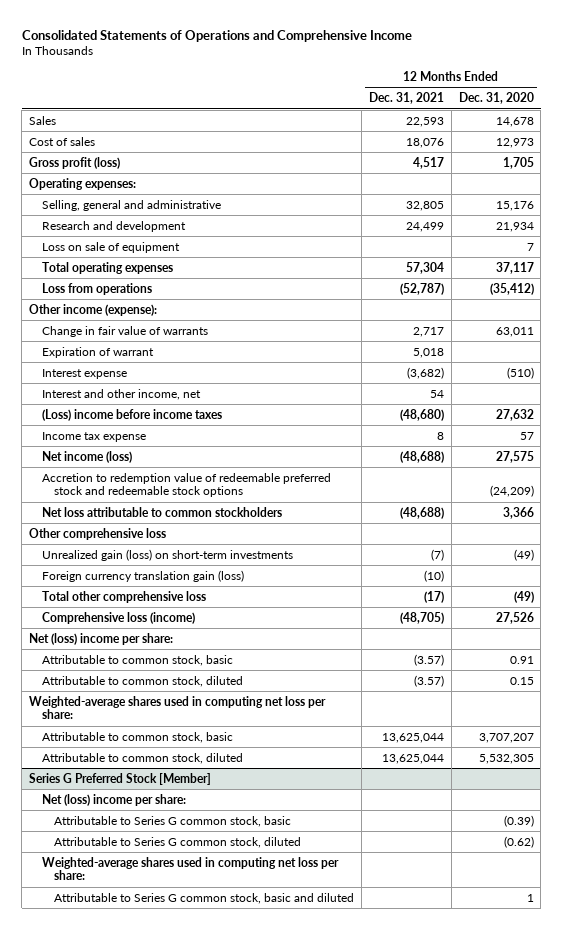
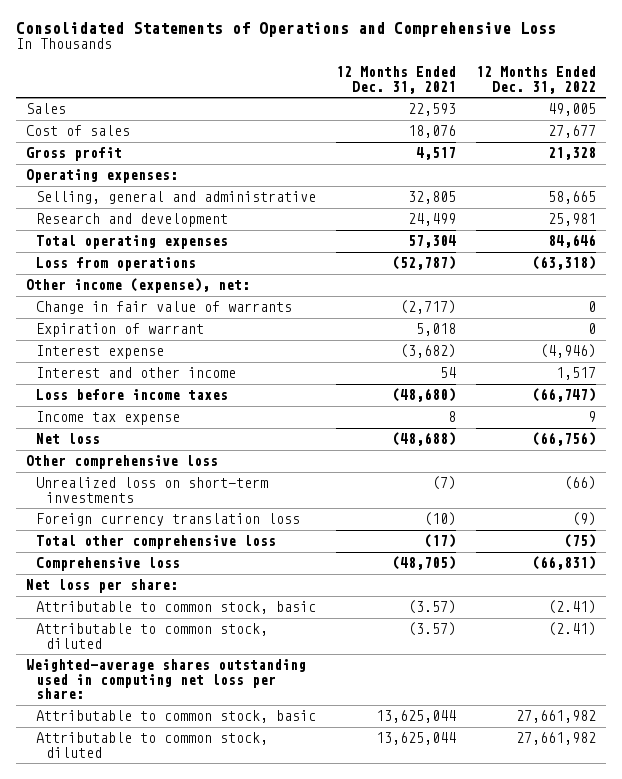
[21,29,412,42] Consolidated Statements of Operations and Comprehensive Income -> [16,21,557,37] Consolidated Statements of Operations and Comprehensive Loss
[458,92,534,105] Dec. 31, 2020 -> none
none -> [476,66,597,94] 12 Months Ended Dec. 31, 2022
[29,156,121,169] Gross profit (loss) -> [26,147,123,162] Gross profit
[41,241,180,253] Loss on sale of equipment -> none
[29,303,158,316] Other income (expense): -> [26,278,251,294] Other income (expense), net:
[412,326,444,337] 2,717 -> [400,300,457,315] (2,717)
[41,388,201,400] Interest and other income, net -> [35,367,236,379] Interest and other income
[41,408,222,421] (Loss) income before income taxes -> [35,389,228,401] Loss before income taxes
[41,472,331,498] Accretion to redemption value of redeemable preferred stock and redeemable stock options -> none
[41,506,282,517] Net loss attributable to common stockholders -> none
[41,450,132,463] Net income (loss) -> [35,433,100,445] Net loss
[41,548,293,561] Unrealized gain (loss) on short-term investments -> [35,477,268,503] Unrealized loss on short-term investments
[41,569,244,582] Foreign currency translation gain (loss) -> [35,513,300,527] Foreign currency translation loss
[41,611,195,624] Comprehensive loss (income) -> [35,557,180,572] Comprehensive loss
[29,632,174,645] Net (loss) income per share: -> [26,579,179,594] Net loss per share:
[29,695,327,720] Weighted-average shares used in computing net loss per share: -> [26,659,307,700] Weighted-average shares outstanding used in computing net loss per share:
[29,772,212,785] Series G Preferred Stock [Member] -> none
[41,793,186,806] Net (loss) income per share: -> none
[54,815,292,827] Attributable to Series G common stock, basic -> none
[54,836,302,848] Attributable to Series G common stock, diluted -> none
[41,856,339,881] Weighted-average shares used in computing net loss per share: -> none
[54,892,355,904] Attributable to Series G common stock, basic and diluted -> none

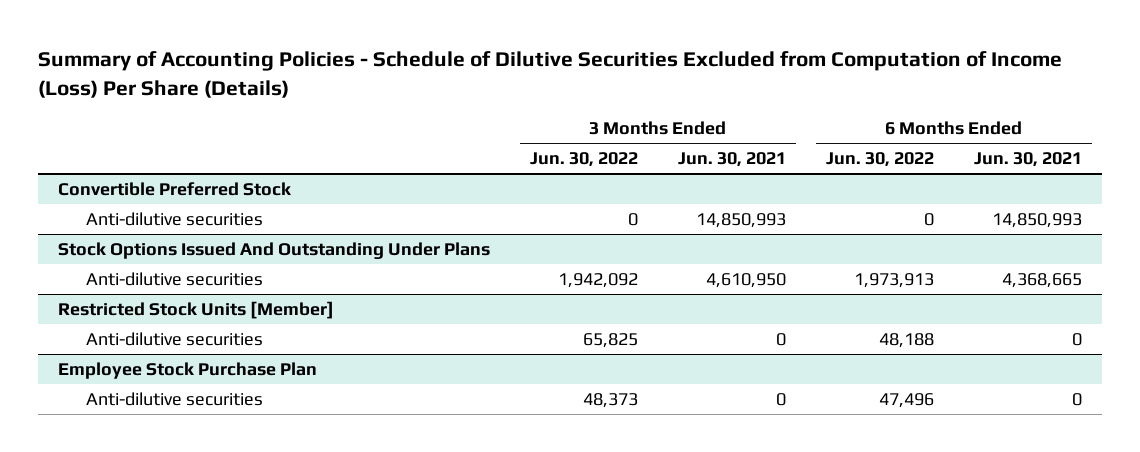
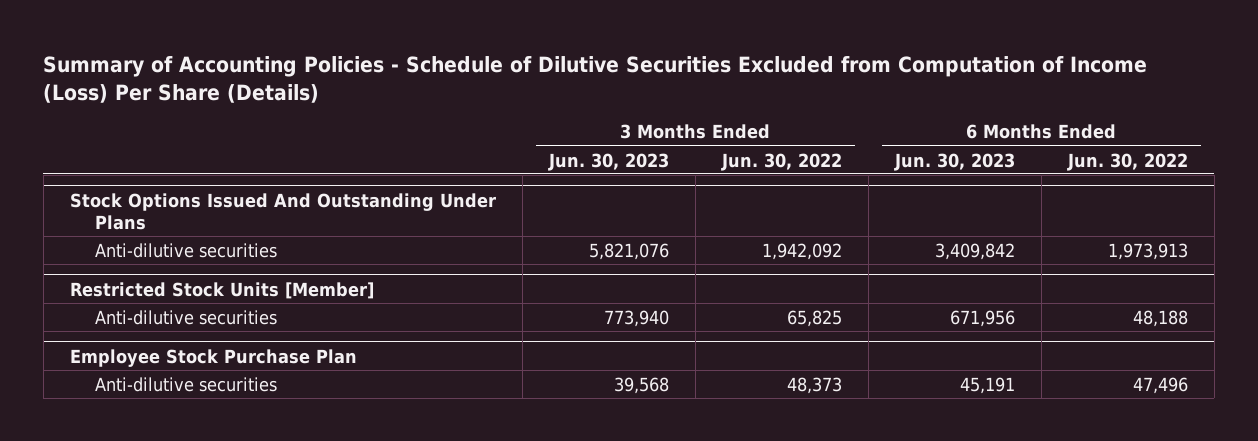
[677,152,786,168] Jun. 30, 2021 -> none
[973,152,1082,168] Jun. 30, 2021 -> none
none -> [547,152,669,171] Jun. 30, 2023
none -> [893,152,1015,171] Jun. 30, 2023
[58,182,292,197] Convertible Preferred Stock -> none
[86,212,264,227] Anti-dilutive securities -> none

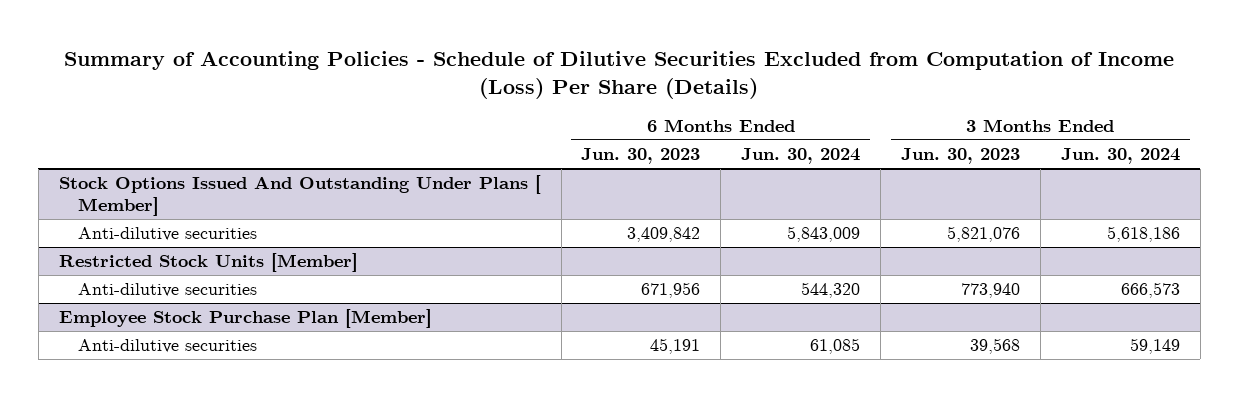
[720,152,842,171] Jun. 30, 2022 -> none
[1066,152,1188,171] Jun. 30, 2022 -> none
none -> [741,148,861,165] Jun. 30, 2024
none -> [1060,148,1180,165] Jun. 30, 2024
[69,192,496,230] Stock Options Issued And Outstanding Under Plans -> [58,175,541,216] Stock Options Issued And Outstanding Under Plans [ Member]
[69,348,357,367] Employee Stock Purchase Plan -> [58,309,432,329] Employee Stock Purchase Plan [Member]

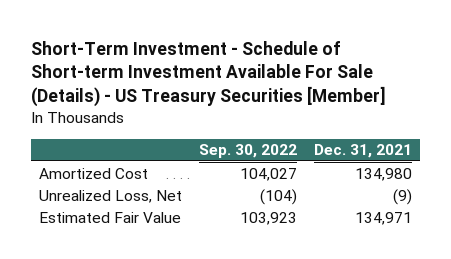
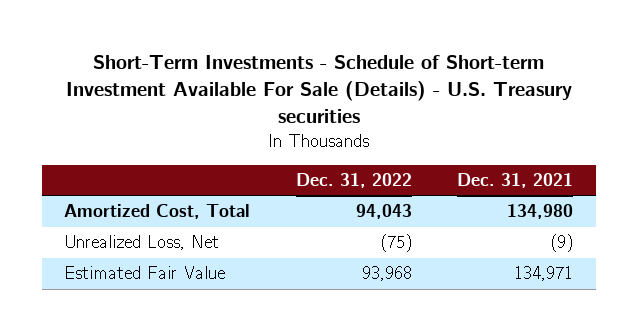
[30,40,386,108] Short-Term Investment - Schedule of Short-term Investment Available For Sale (Details) - US Treasury Securities [Member] -> [65,54,572,124] Short-Term Investments - Schedule of Short-term Investment Available For Sale (Details) - U.S. Treasury securities
[198,144,297,159] Sep. 30, 2022 -> none
none -> [295,172,412,188] Dec. 31, 2022
[39,167,149,179] Amortized Cost -> [64,204,251,220] Amortized Cost, Total

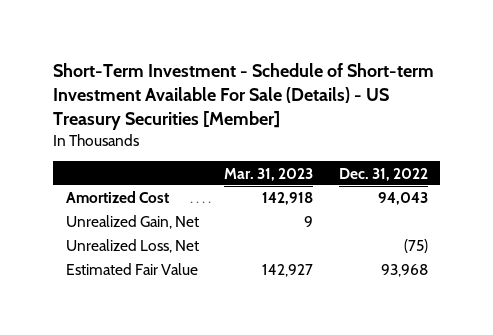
[65,54,572,124] Short-Term Investments - Schedule of Short-term Investment Available For Sale (Details) - U.S. Treasury securities -> [52,62,434,130] Short-Term Investment - Schedule of Short-term Investment Available For Sale (Details) - US Treasury Securities [Member]
[456,172,573,188] Dec. 31, 2021 -> none
none -> [224,167,314,181] Mar. 31, 2023
[64,204,251,220] Amortized Cost, Total -> [65,191,169,204] Amortized Cost
none -> [65,215,199,230] Unrealized Gain, Net

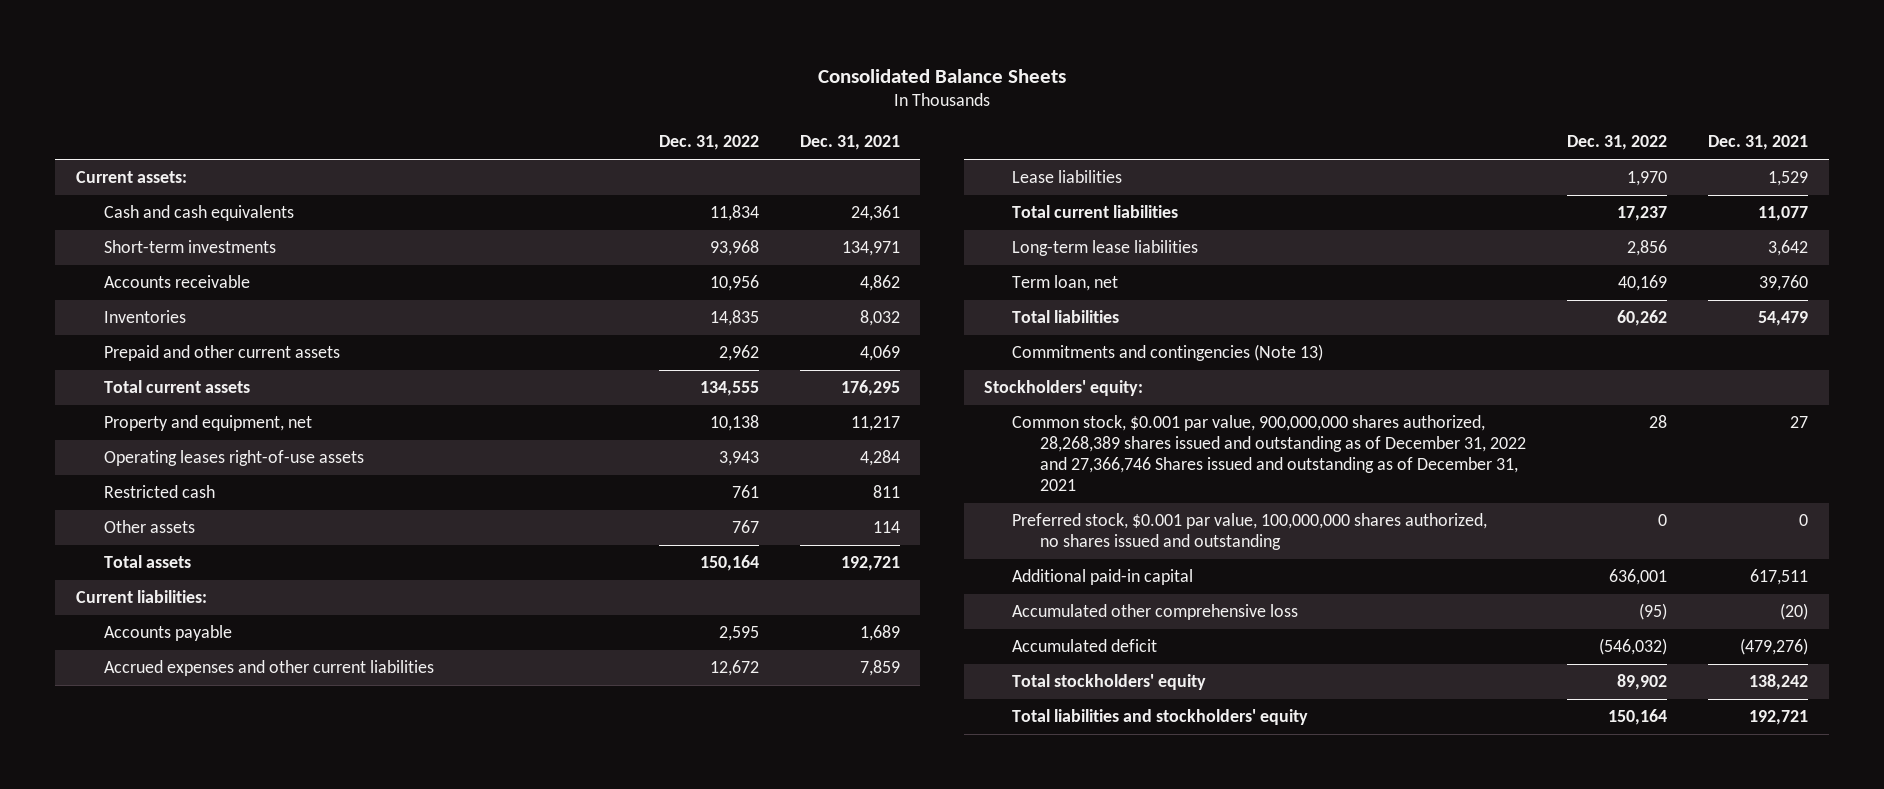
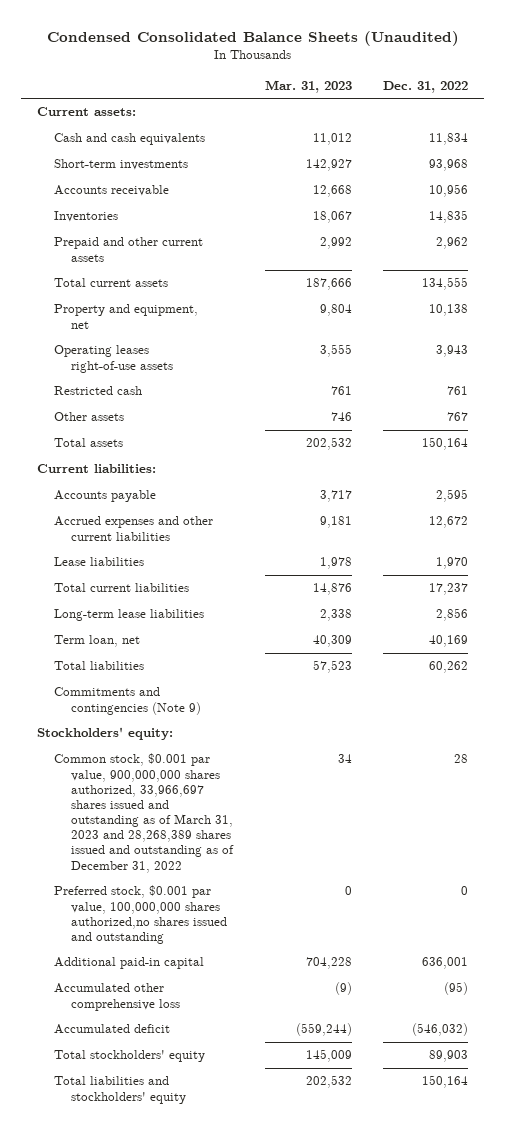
[817,68,1066,83] Consolidated Balance Sheets -> [46,30,459,46] Condensed Consolidated Balance Sheets (Unaudited)
[799,135,900,151] Dec. 31, 2021 -> none
none -> [264,80,352,94] Mar. 31, 2023
[1012,344,1324,362] Commitments and contingencies (Note 13) -> [54,687,202,715] Commitments and contingencies (Note 9)
[1012,415,1527,491] Common stock, $0.001 par value, 900,000,000 shares authorized, 28,268,389 shares issued and outstanding as of December 31, 2022 and 27,366,746 Shares issued and outstanding as of December 31, 2021 -> [54,753,235,873] Common stock, $0.001 par value, 900,000,000 shares authorized, 33,966,697 shares issued and outstanding as of March 31, 2023 and 28,268,389 shares issued and outstanding as of December 31, 2022
[1012,513,1488,551] Preferred stock, $0.001 par value, 100,000,000 shares authorized, no shares issued and outstanding -> [54,885,228,944] Preferred stock, $0.001 par value, 100,000,000 shares authorized,no shares issued and outstanding
[1617,674,1668,691] 89,902 -> [429,1050,469,1063] 89,903

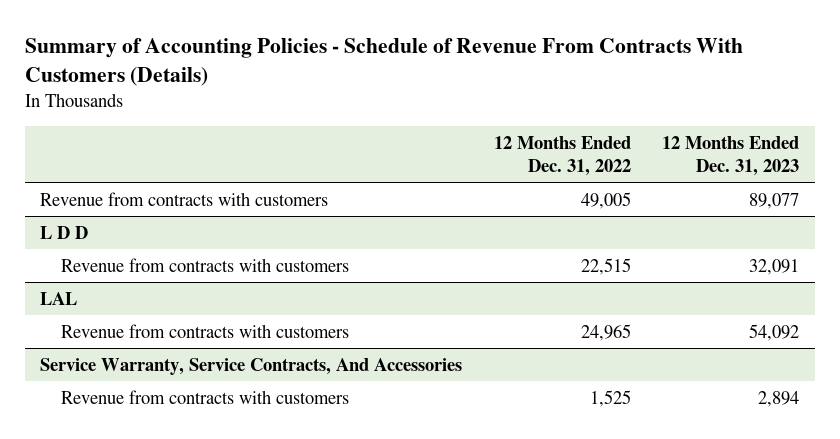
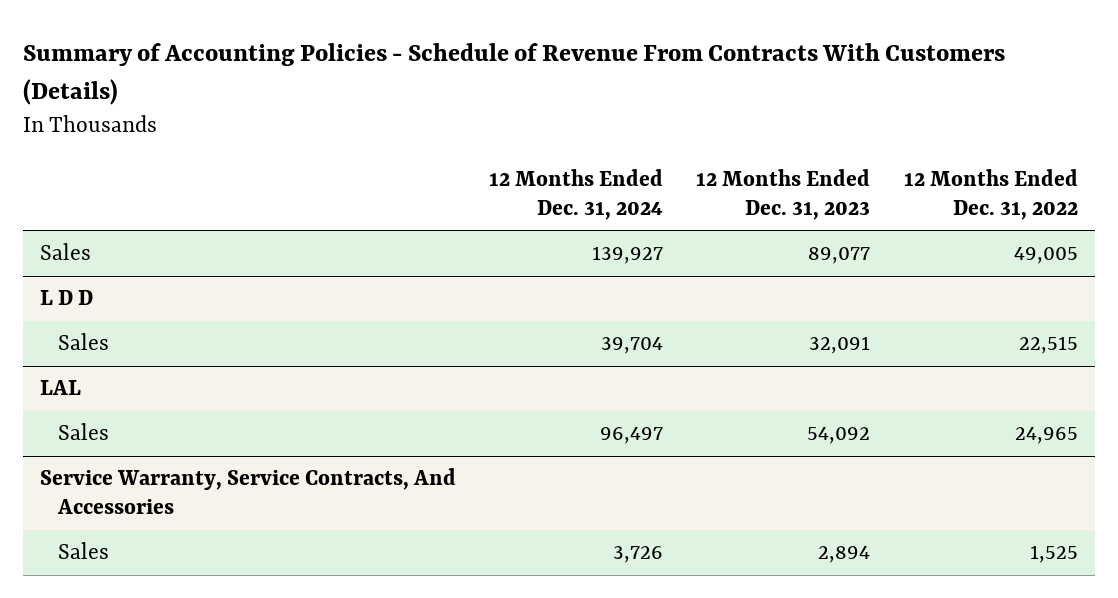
none -> [489,168,664,220] 12 Months Ended Dec. 31, 2024
[40,191,329,206] Revenue from contracts with customers -> [39,243,91,261] Sales
[61,257,350,272] Revenue from contracts with customers -> [58,333,110,351] Sales
[61,323,350,338] Revenue from contracts with customers -> [58,423,110,441] Sales
[61,389,350,404] Revenue from contracts with customers -> [58,542,110,560] Sales

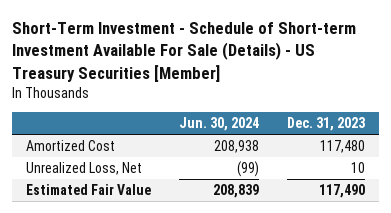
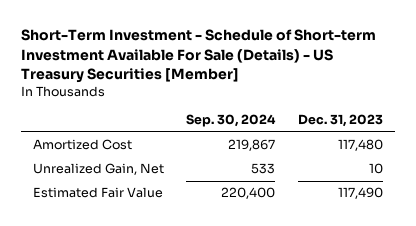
[178,117,259,132] Jun. 30, 2024 -> none
none -> [186,114,277,128] Sep. 30, 2024
[26,162,143,176] Unrealized Loss, Net -> [32,163,164,176] Unrealized Gain, Net

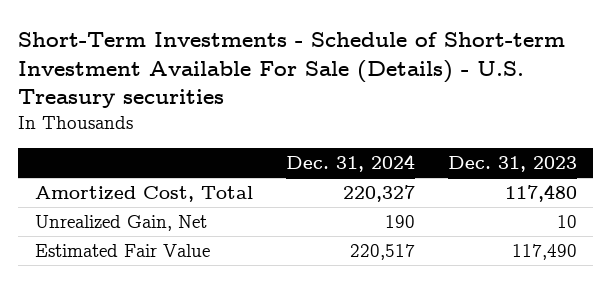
[21,29,377,83] Short-Term Investment - Schedule of Short-term Investment Available For Sale (Details) - US Treasury Securities [Member] -> [17,31,565,109] Short-Term Investments - Schedule of Short-term Investment Available For Sale (Details) - U.S. Treasury securities
[186,114,277,128] Sep. 30, 2024 -> none
none -> [285,154,415,173] Dec. 31, 2024
[32,139,132,151] Amortized Cost -> [34,186,253,203] Amortized Cost, Total

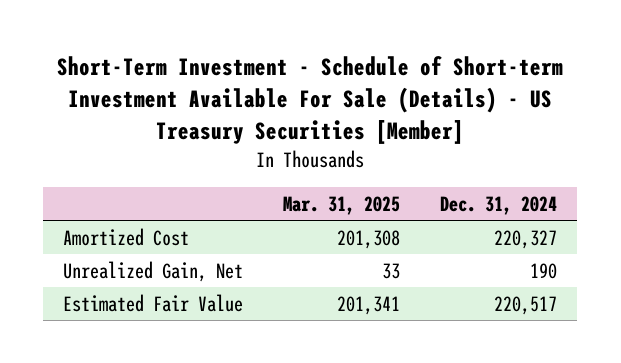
[17,31,565,109] Short-Term Investments - Schedule of Short-term Investment Available For Sale (Details) - U.S. Treasury securities -> [57,56,564,144] Short-Term Investment - Schedule of Short-term Investment Available For Sale (Details) - US Treasury Securities [Member]
[447,156,577,173] Dec. 31, 2023 -> none
none -> [283,195,401,215] Mar. 31, 2025
[34,186,253,203] Amortized Cost, Total -> [63,227,190,246] Amortized Cost

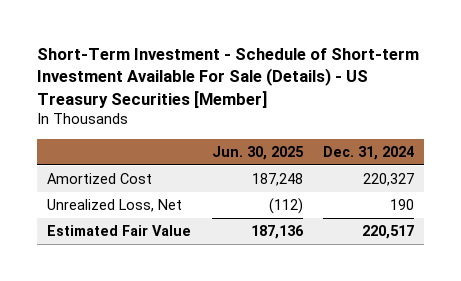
[283,195,401,215] Mar. 31, 2025 -> none
none -> [211,145,304,160] Jun. 30, 2025
[63,260,244,282] Unrealized Gain, Net -> [47,199,183,213] Unrealized Loss, Net

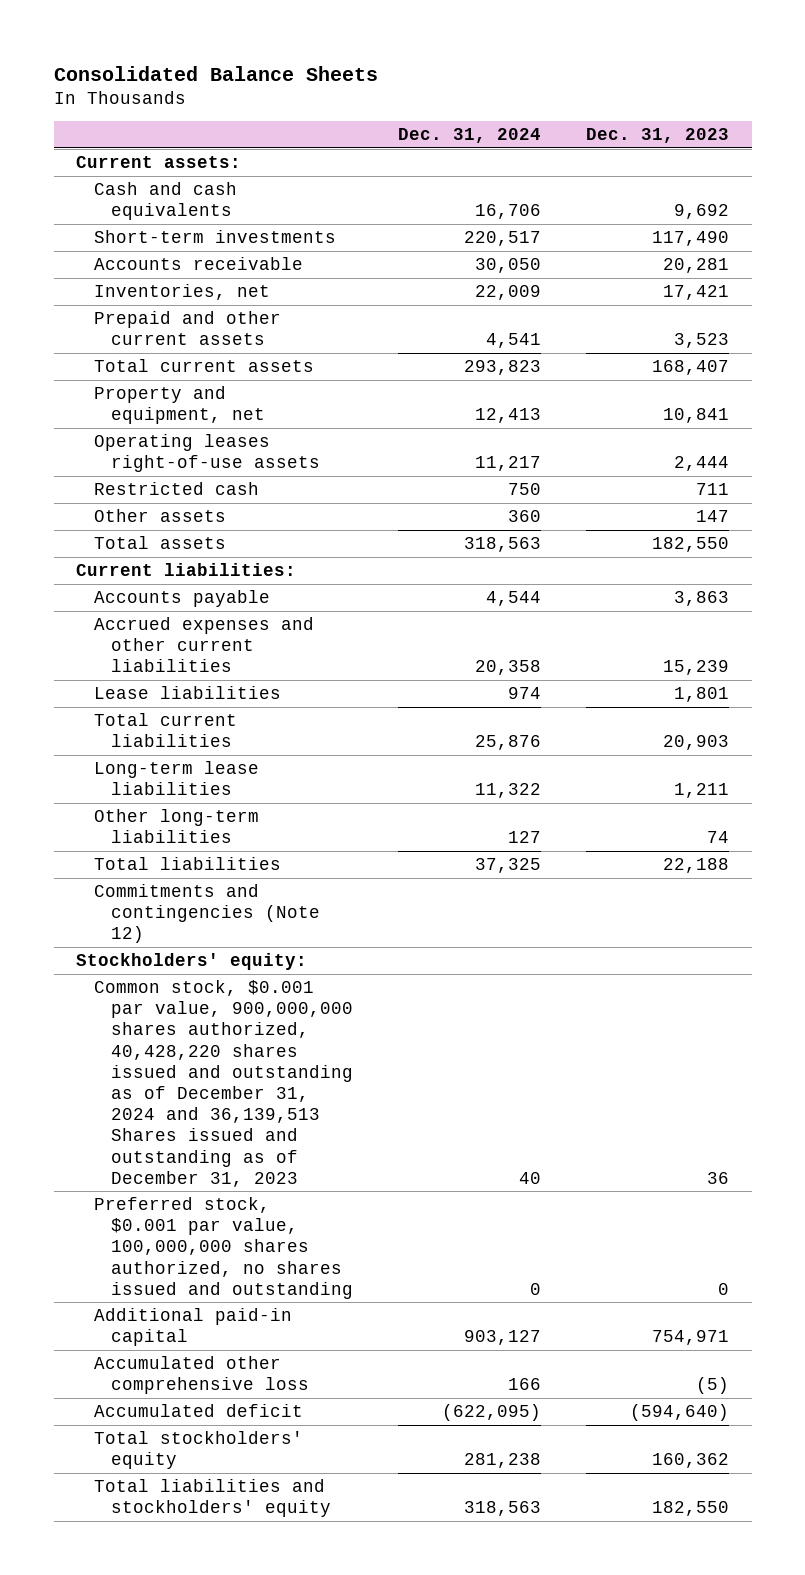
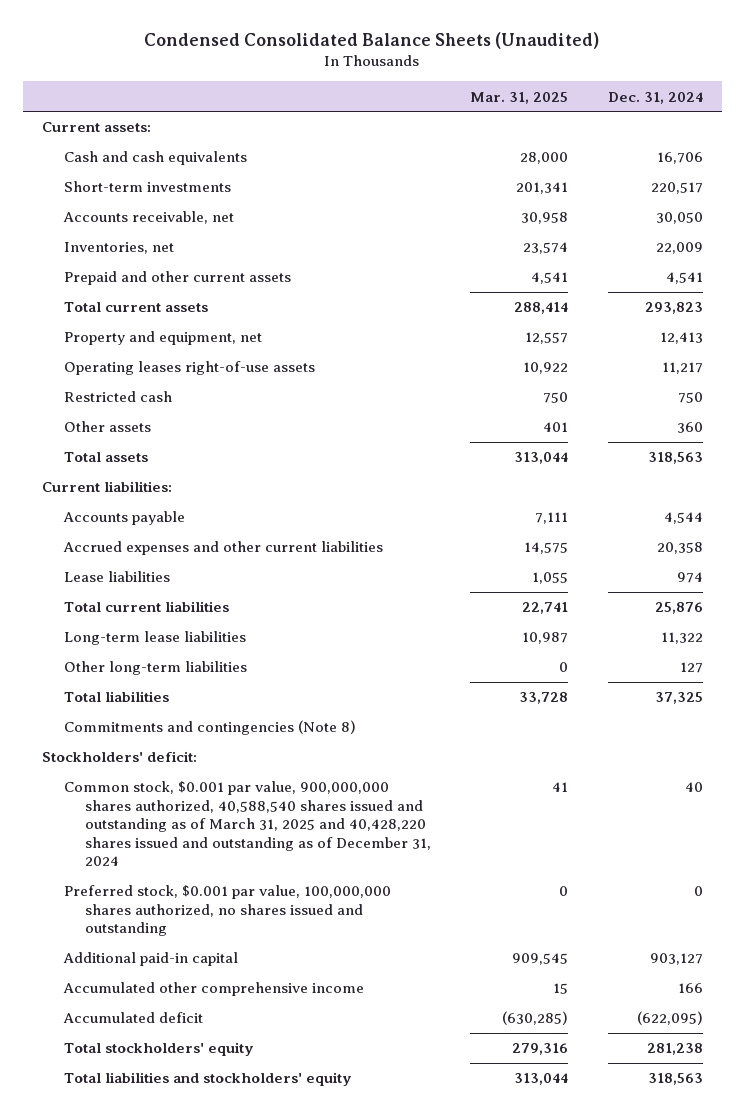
[53,65,378,81] Consolidated Balance Sheets -> [144,32,600,50] Condensed Consolidated Balance Sheets (Unaudited)
[586,128,730,144] Dec. 31, 2023 -> none
none -> [470,91,569,104] Mar. 31, 2025
[93,256,303,270] Accounts receivable -> [62,211,234,225] Accounts receivable, net
[93,883,321,944] Commitments and contingencies (Note 12) -> [63,720,356,736] Commitments and contingencies (Note 8)
[76,952,308,970] Stockholders' equity: -> [42,751,198,763] Stockholders' deficit:
[93,979,354,1187] Common stock, $0.001 par value, 900,000,000 shares authorized, 40,428,220 shares issued and outstanding as of December 31, 2024 and 36,139,513 Shares issued and outstanding as of December 31, 2023 -> [63,781,432,867] Common stock, $0.001 par value, 900,000,000 shares authorized, 40,588,540 shares issued and outstanding as of March 31, 2025 and 40,428,220 shares issued and outstanding as of December 31, 2024
[93,1355,310,1395] Accumulated other comprehensive loss -> [62,982,364,997] Accumulated other comprehensive income

